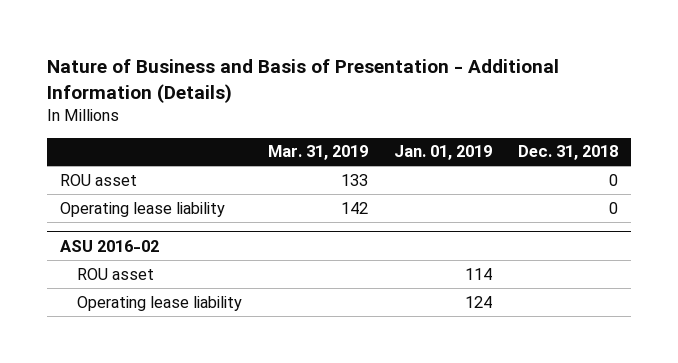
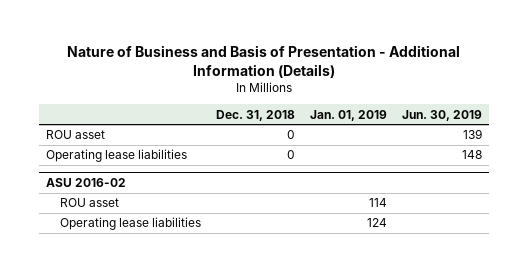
[267,145,368,161] Mar. 31, 2019 -> none
none -> [401,109,482,121] Jun. 30, 2019
[60,201,226,217] Operating lease liability -> [46,149,188,163] Operating lease liabilities
[76,295,242,311] Operating lease liability -> [59,217,201,231] Operating lease liabilities

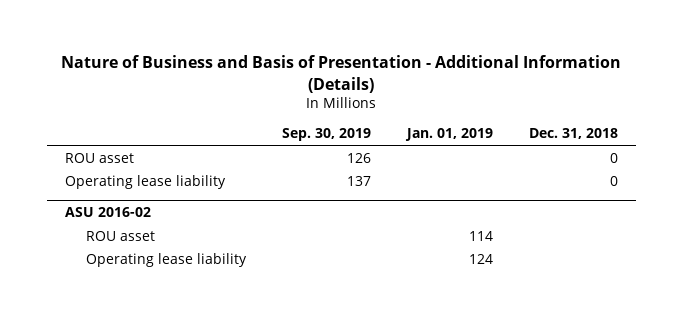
[401,109,482,121] Jun. 30, 2019 -> none
none -> [282,128,372,142] Sep. 30, 2019
[46,149,188,163] Operating lease liabilities -> [64,174,226,189] Operating lease liability
[59,217,201,231] Operating lease liabilities -> [86,252,248,267] Operating lease liability

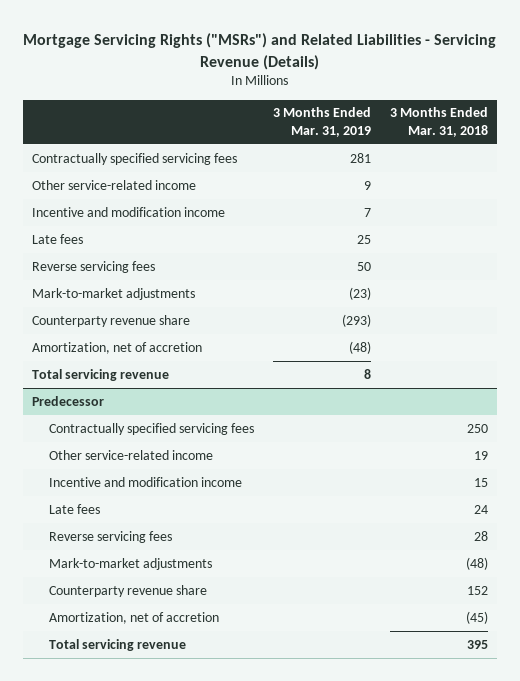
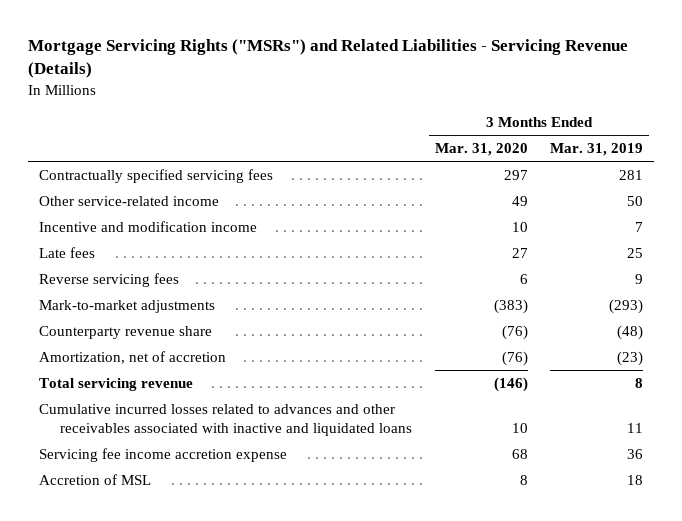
[389,107,488,137] 3 Months Ended Mar. 31, 2018 -> none
none -> [434,143,528,157] Mar. 31, 2020
[363,180,371,190] 9 -> [627,195,644,206] 50
[356,261,371,271] 50 -> [635,273,644,284] 9
[348,286,371,300] (23) -> [609,298,644,314] (293)
[341,313,371,327] (293) -> [617,324,644,340] (48)
[348,340,371,354] (48) -> [617,350,644,366] (23)
[32,395,105,406] Predecessor -> none
[48,422,254,435] Contractually specified servicing fees -> none
[48,449,213,460] Other service-related income -> none
[48,476,242,487] Incentive and modification income -> none
[48,503,100,514] Late fees -> none
[48,530,172,543] Reverse servicing fees -> none
[48,557,212,570] Mark-to-market adjustments -> none
[48,584,207,597] Counterparty revenue share -> none
[48,611,219,624] Amortization, net of accretion -> none
[48,638,186,651] Total servicing revenue -> none
none -> [39,403,413,436] Cumulative incurred losses related to advances and other receivables associated with inactive and liquidated loans
none -> [39,447,288,462] Servicing fee income accretion expense
none -> [39,473,152,485] Accretion of MSL

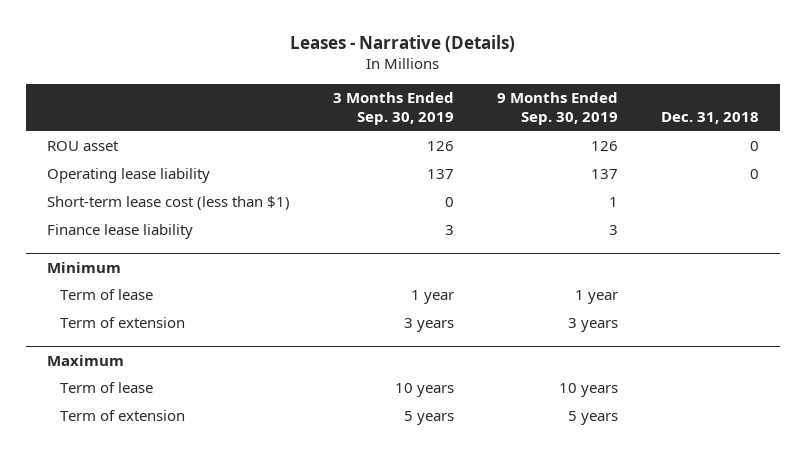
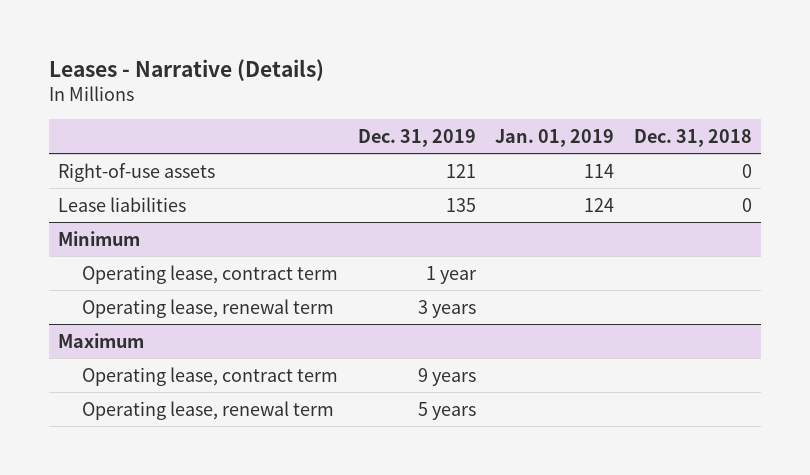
[333,92,455,125] 3 Months Ended Sep. 30, 2019 -> none
[496,92,618,125] 9 Months Ended Sep. 30, 2019 -> none
none -> [357,128,476,147] Dec. 31, 2019
none -> [495,128,615,147] Jan. 01, 2019
[47,196,291,211] Short-term lease cost (less than $1) -> none
[47,224,194,240] Finance lease liability -> none
[47,141,120,152] ROU asset -> [58,162,216,182] Right-of-use assets
[47,168,211,184] Operating lease liability -> [58,196,187,212] Lease liabilities
[59,289,153,301] Term of lease -> [82,264,339,284] Operating lease, contract term
[59,317,185,329] Term of extension -> [82,298,335,318] Operating lease, renewal term
[59,382,153,394] Term of lease -> [82,366,339,386] Operating lease, contract term
[59,410,185,422] Term of extension -> [82,400,335,420] Operating lease, renewal term

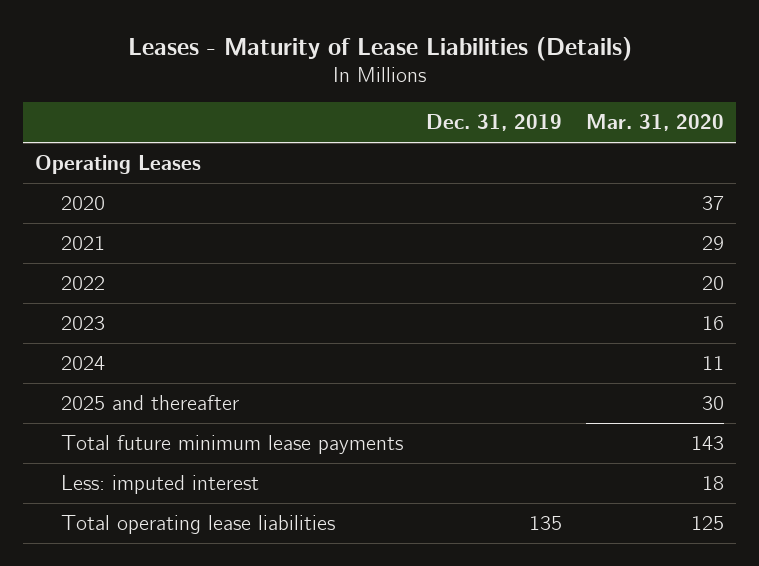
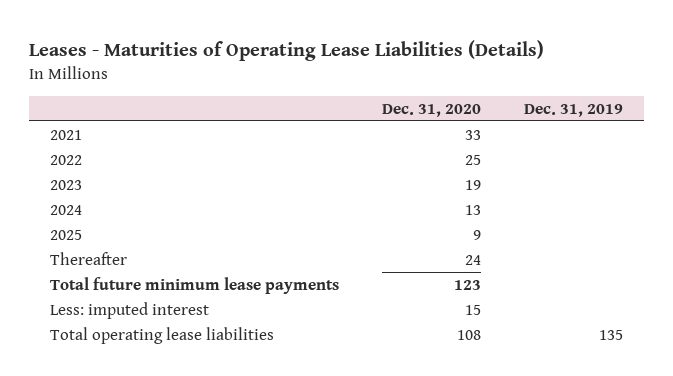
[127,36,632,61] Leases - Maturity of Lease Liabilities (Details) -> [29,39,545,61] Leases - Maturities of Operating Lease Liabilities (Details)
[586,114,725,132] Mar. 31, 2020 -> none
none -> [382,103,482,117] Dec. 31, 2020
[34,154,201,174] Operating Leases -> none
[60,195,105,210] 2020 -> none
none -> [50,229,83,240] 2025
[60,394,239,410] 2025 and thereafter -> [50,251,128,265] Thereafter

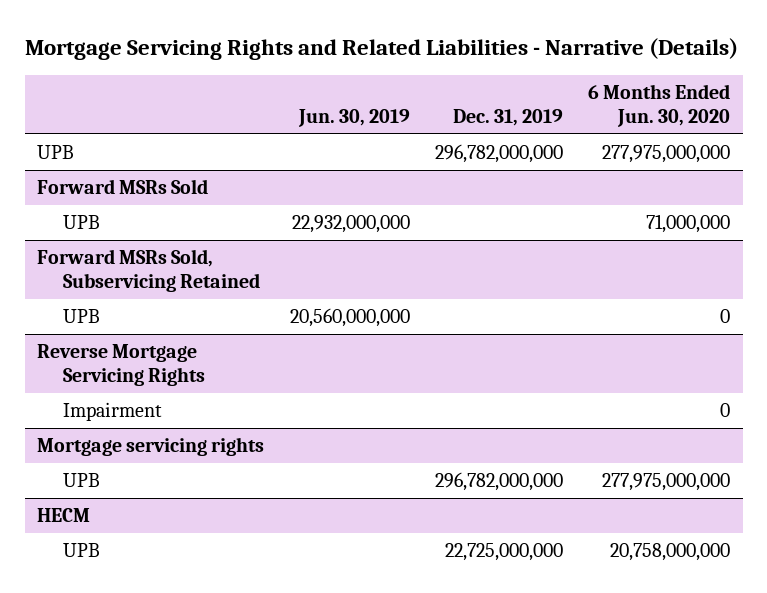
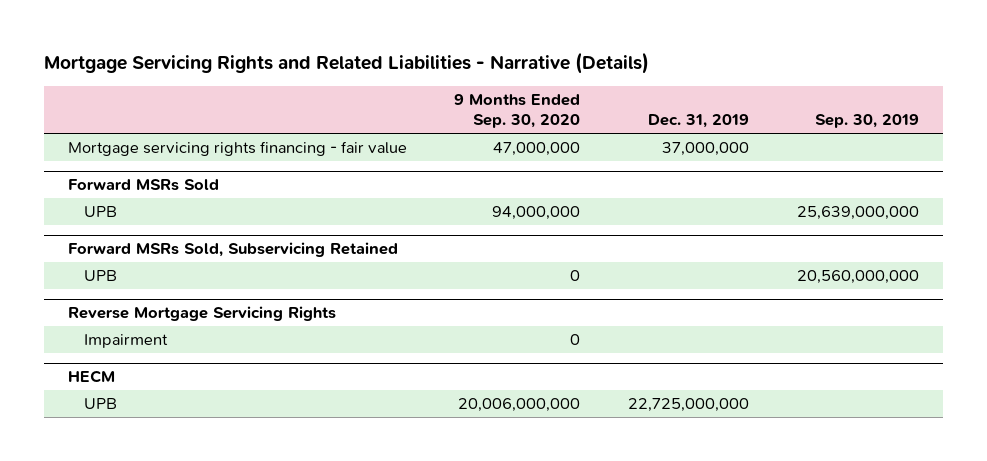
[297,108,410,127] Jun. 30, 2019 -> none
[588,83,731,127] 6 Months Ended Jun. 30, 2020 -> none
none -> [454,94,581,129] 9 Months Ended Sep. 30, 2020
none -> [815,114,920,129] Sep. 30, 2019
[37,145,75,160] UPB -> none
none -> [67,141,407,157] Mortgage servicing rights financing - fair value
[37,437,265,457] Mortgage servicing rights -> none
[63,473,101,488] UPB -> none

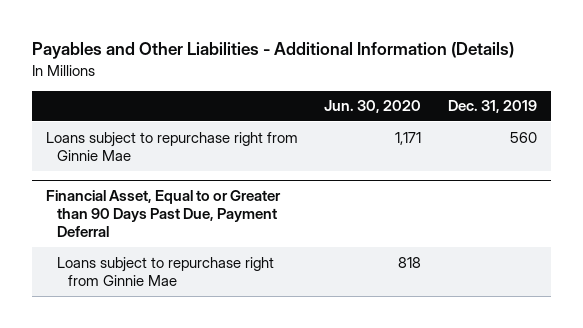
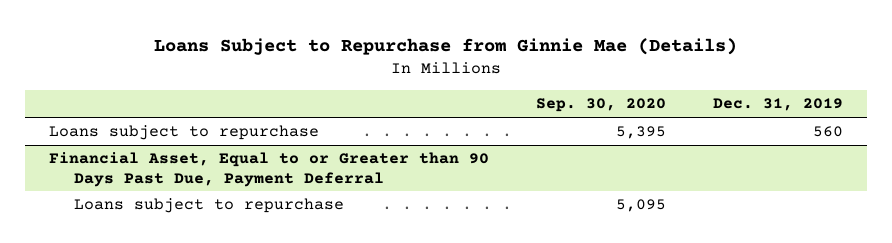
[32,42,515,60] Payables and Other Liabilities - Additional Information (Details) -> [153,38,737,56] Loans Subject to Repurchase from Ginnie Mae (Details)
[324,100,422,114] Jun. 30, 2020 -> none
none -> [535,98,666,113] Sep. 30, 2020
[45,131,298,161] Loans subject to repurchase right from Ginnie Mae -> [48,125,319,141] Loans subject to repurchase
[56,256,274,286] Loans subject to repurchase right from Ginnie Mae -> [73,198,344,214] Loans subject to repurchase

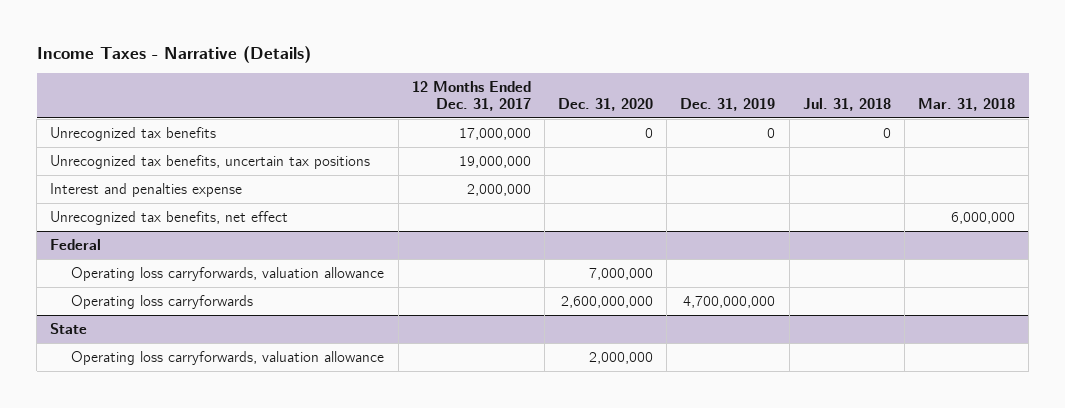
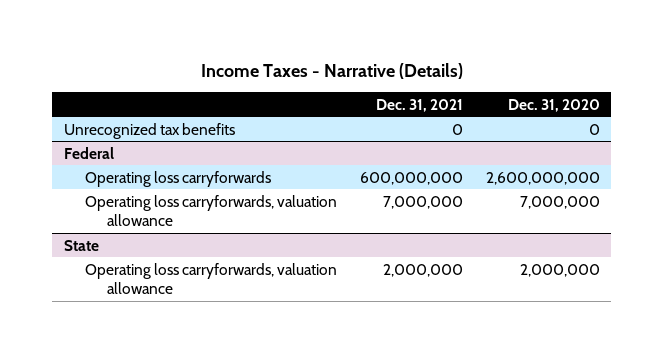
[411,80,531,111] 12 Months Ended Dec. 31, 2017 -> none
[680,97,776,111] Dec. 31, 2019 -> none
[802,97,891,111] Jul. 31, 2018 -> none
[918,97,1016,111] Mar. 31, 2018 -> none
none -> [376,98,464,112] Dec. 31, 2021
[50,154,371,169] Unrecognized tax benefits, uncertain tax positions -> none
[50,182,243,197] Interest and penalties expense -> none
[50,210,289,225] Unrecognized tax benefits, net effect -> none
[71,266,385,281] Operating loss carryforwards, valuation allowance -> [85,194,338,227] Operating loss carryforwards, valuation allowance

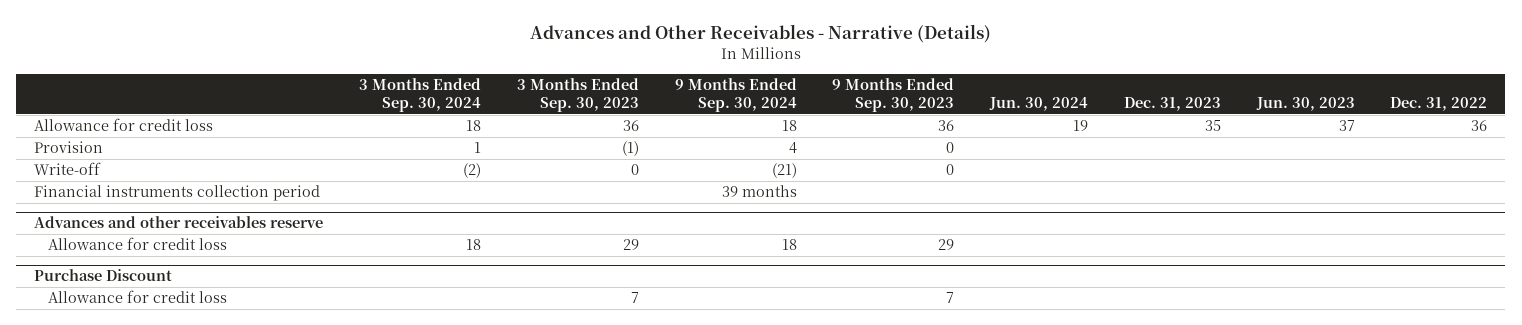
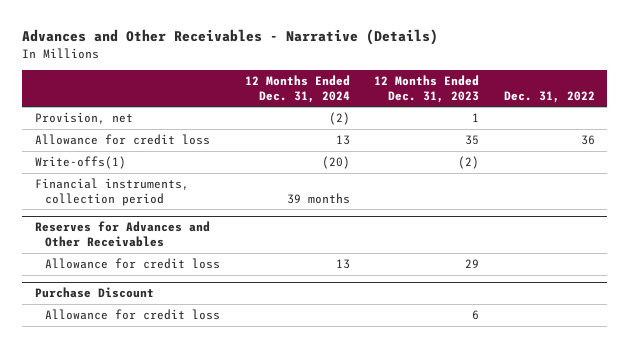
[359,77,482,113] 3 Months Ended Sep. 30, 2024 -> none
[516,77,639,113] 3 Months Ended Sep. 30, 2023 -> none
[674,77,797,113] 9 Months Ended Sep. 30, 2024 -> none
[832,77,955,113] 9 Months Ended Sep. 30, 2023 -> none
[989,97,1089,112] Jun. 30, 2024 -> none
[1123,97,1221,112] Dec. 31, 2023 -> none
[1255,97,1355,112] Jun. 30, 2023 -> none
none -> [244,75,350,103] 12 Months Ended Dec. 31, 2024
none -> [374,75,480,103] 12 Months Ended Dec. 31, 2023
none -> [34,112,133,125] Provision, net
[34,141,104,154] Provision -> none
[34,162,102,176] Write-off -> [34,156,126,170] Write-offs(1)
[34,185,321,202] Financial instruments collection period -> [34,178,189,206] Financial instruments, collection period
[34,216,324,229] Advances and other receivables reserve -> [34,221,210,247] Reserves for Advances and Other Receivables

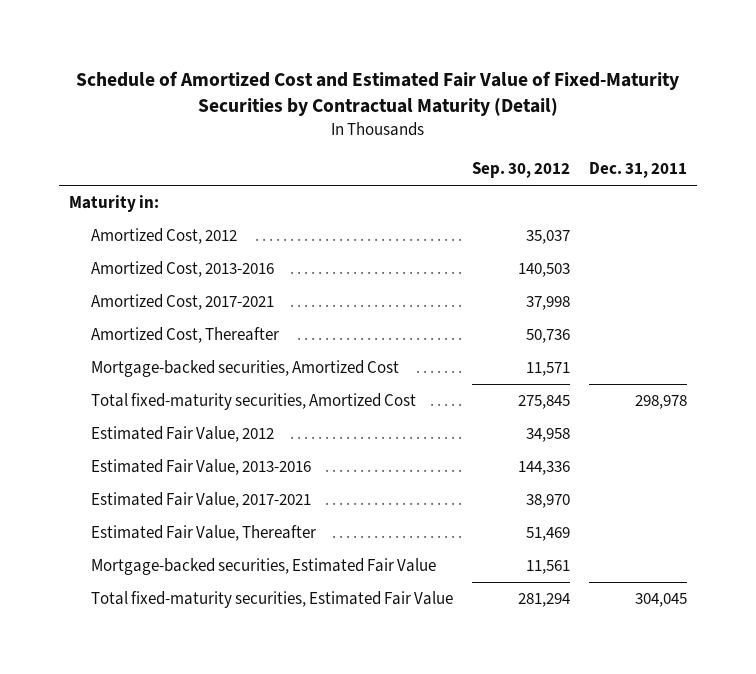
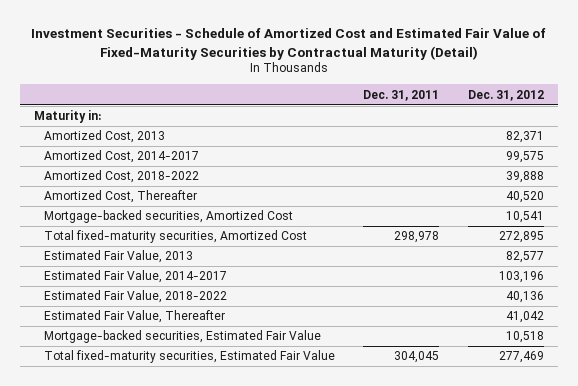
[76,70,680,117] Schedule of Amortized Cost and Estimated Fair Value of Fixed-Maturity Securities by Contractual Maturity (Detail) -> [31,28,547,60] Investment Securities - Schedule of Amortized Cost and Estimated Fair Value of Fixed-Maturity Securities by Contractual Maturity (Detail)
[471,162,570,179] Sep. 30, 2012 -> none
none -> [467,89,544,101] Dec. 31, 2012
[90,228,237,245] Amortized Cost, 2012 -> [43,130,165,144] Amortized Cost, 2013
[90,261,274,278] Amortized Cost, 2013-2016 -> [43,150,199,164] Amortized Cost, 2014-2017
[90,294,274,311] Amortized Cost, 2017-2021 -> [43,170,199,184] Amortized Cost, 2018-2022
[90,426,274,443] Estimated Fair Value, 2012 -> [43,250,193,264] Estimated Fair Value, 2013
[90,459,311,476] Estimated Fair Value, 2013-2016 -> [43,270,227,284] Estimated Fair Value, 2014-2017
[90,492,311,509] Estimated Fair Value, 2017-2021 -> [43,290,227,304] Estimated Fair Value, 2018-2022

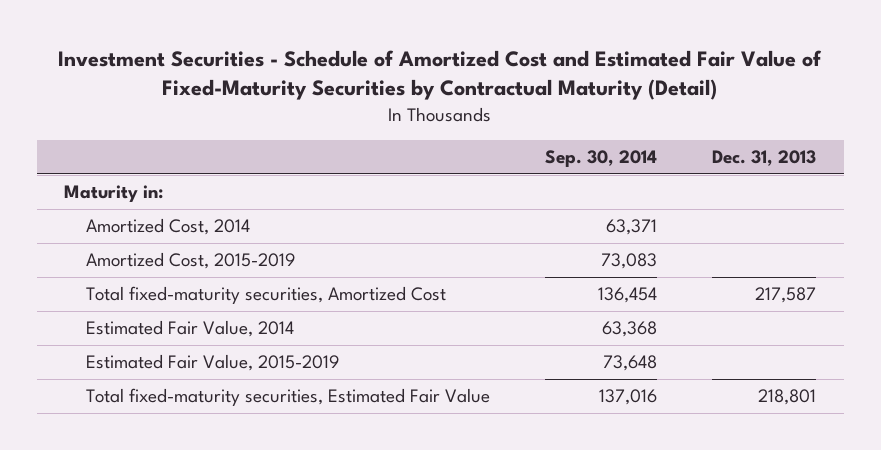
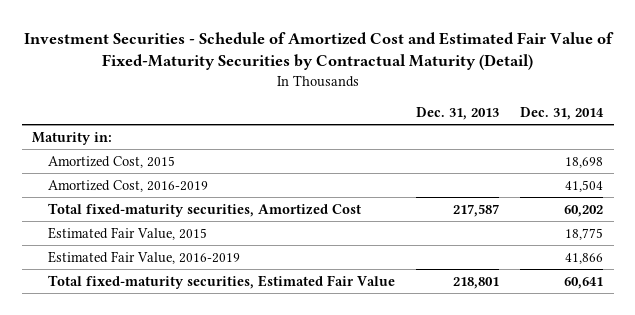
[545,150,658,168] Sep. 30, 2014 -> none
none -> [520,106,605,120] Dec. 31, 2014
[85,218,250,236] Amortized Cost, 2014 -> [47,155,175,168] Amortized Cost, 2015
[85,252,295,270] Amortized Cost, 2015-2019 -> [47,179,208,192] Amortized Cost, 2016-2019
[85,320,294,338] Estimated Fair Value, 2014 -> [47,226,207,240] Estimated Fair Value, 2015
[85,354,339,372] Estimated Fair Value, 2015-2019 -> [47,250,240,264] Estimated Fair Value, 2016-2019

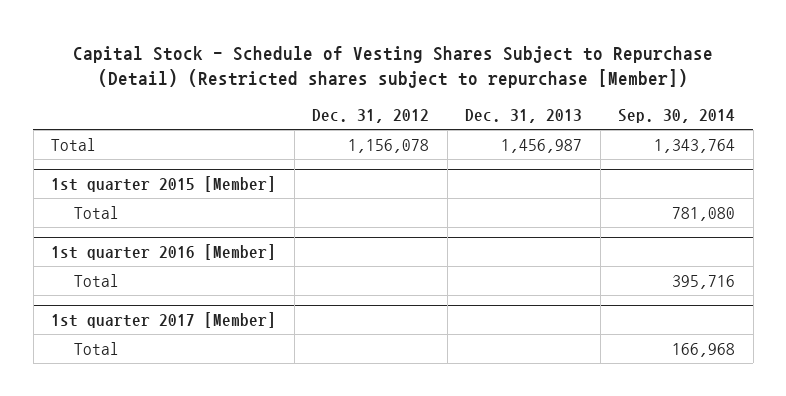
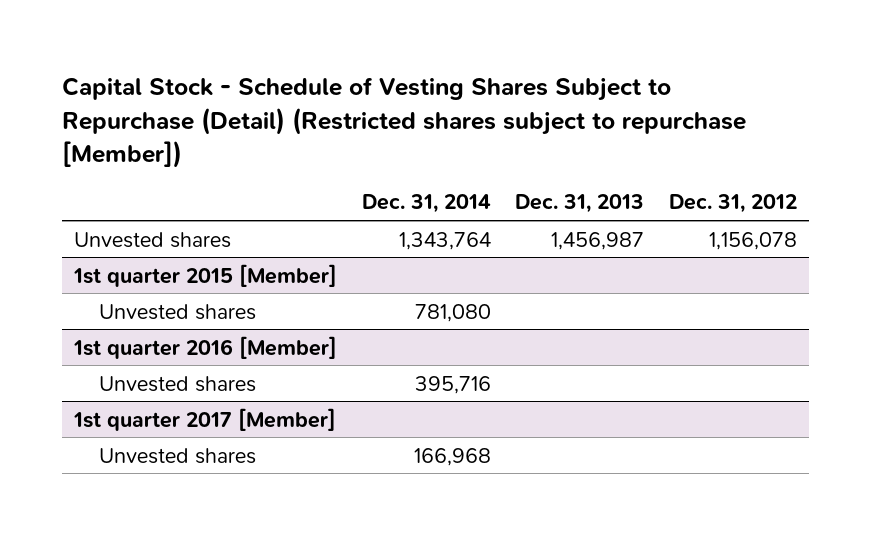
[618,108,736,123] Sep. 30, 2014 -> none
none -> [361,194,491,214] Dec. 31, 2014
[51,137,97,151] Total -> [74,231,232,248] Unvested shares
[73,205,119,219] Total -> [98,303,256,320] Unvested shares
[73,273,119,287] Total -> [98,375,256,392] Unvested shares
[73,341,119,355] Total -> [98,447,256,464] Unvested shares

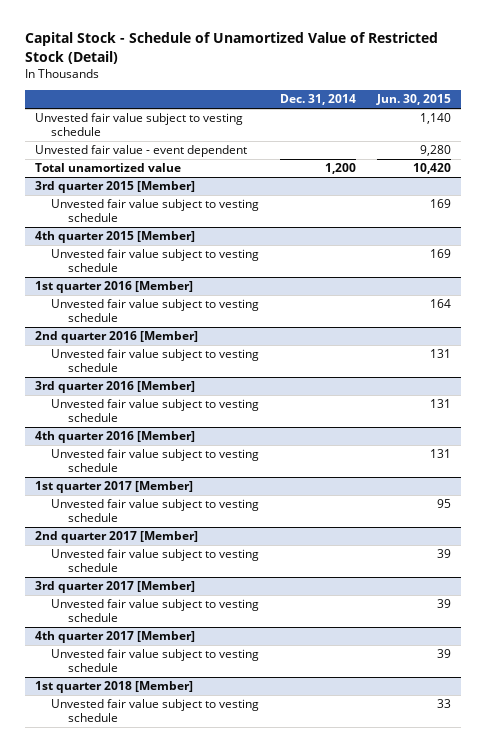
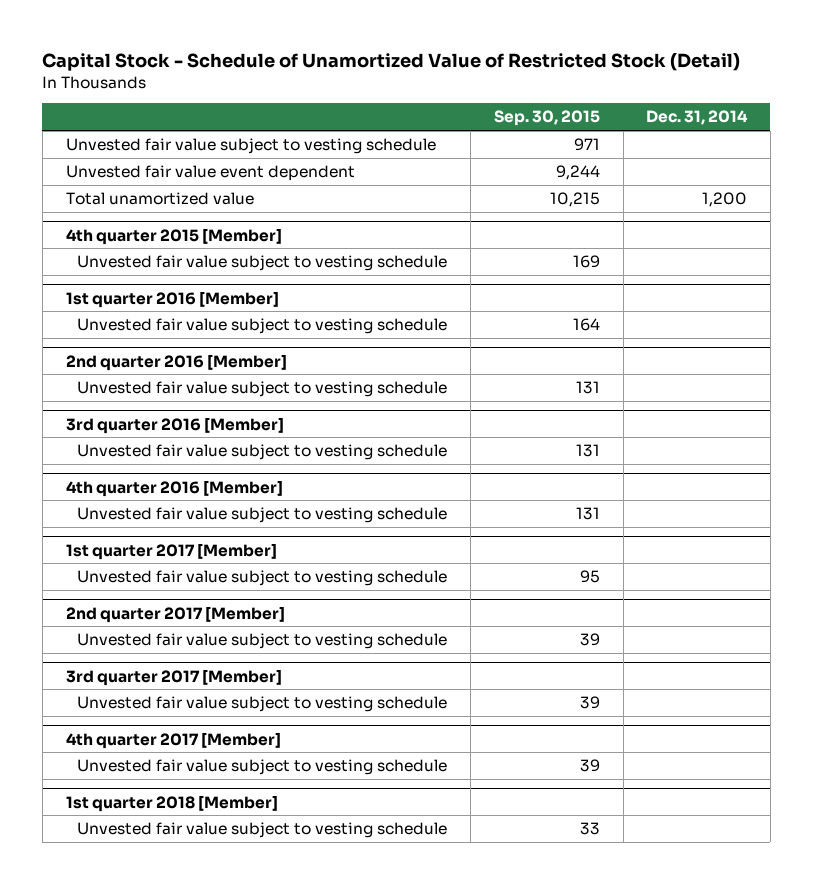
[375,94,451,106] Jun. 30, 2015 -> none
none -> [493,110,600,127] Sep. 30, 2015
[35,145,248,158] Unvested fair value - event dependent -> [65,165,355,182] Unvested fair value event dependent
[35,181,196,194] 3rd quarter 2015 [Member] -> none
[51,199,260,223] Unvested fair value subject to vesting schedule -> none

